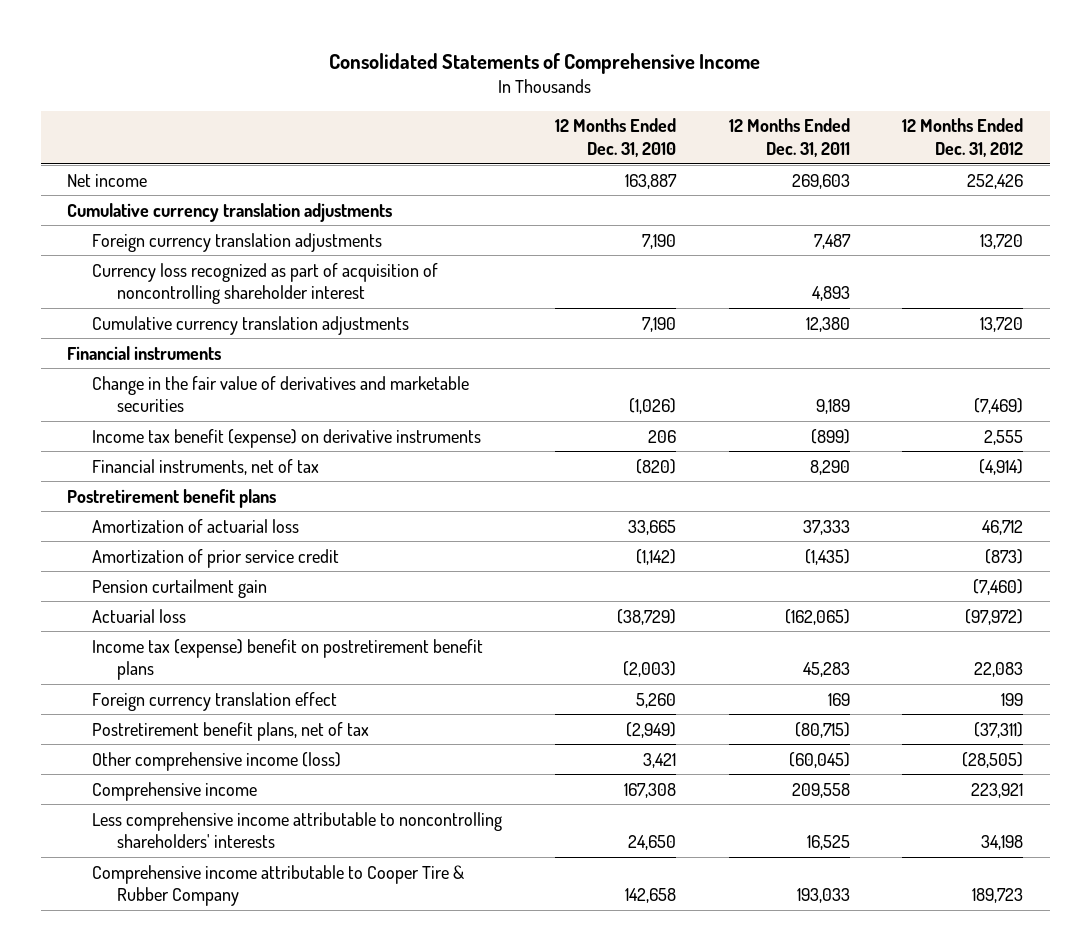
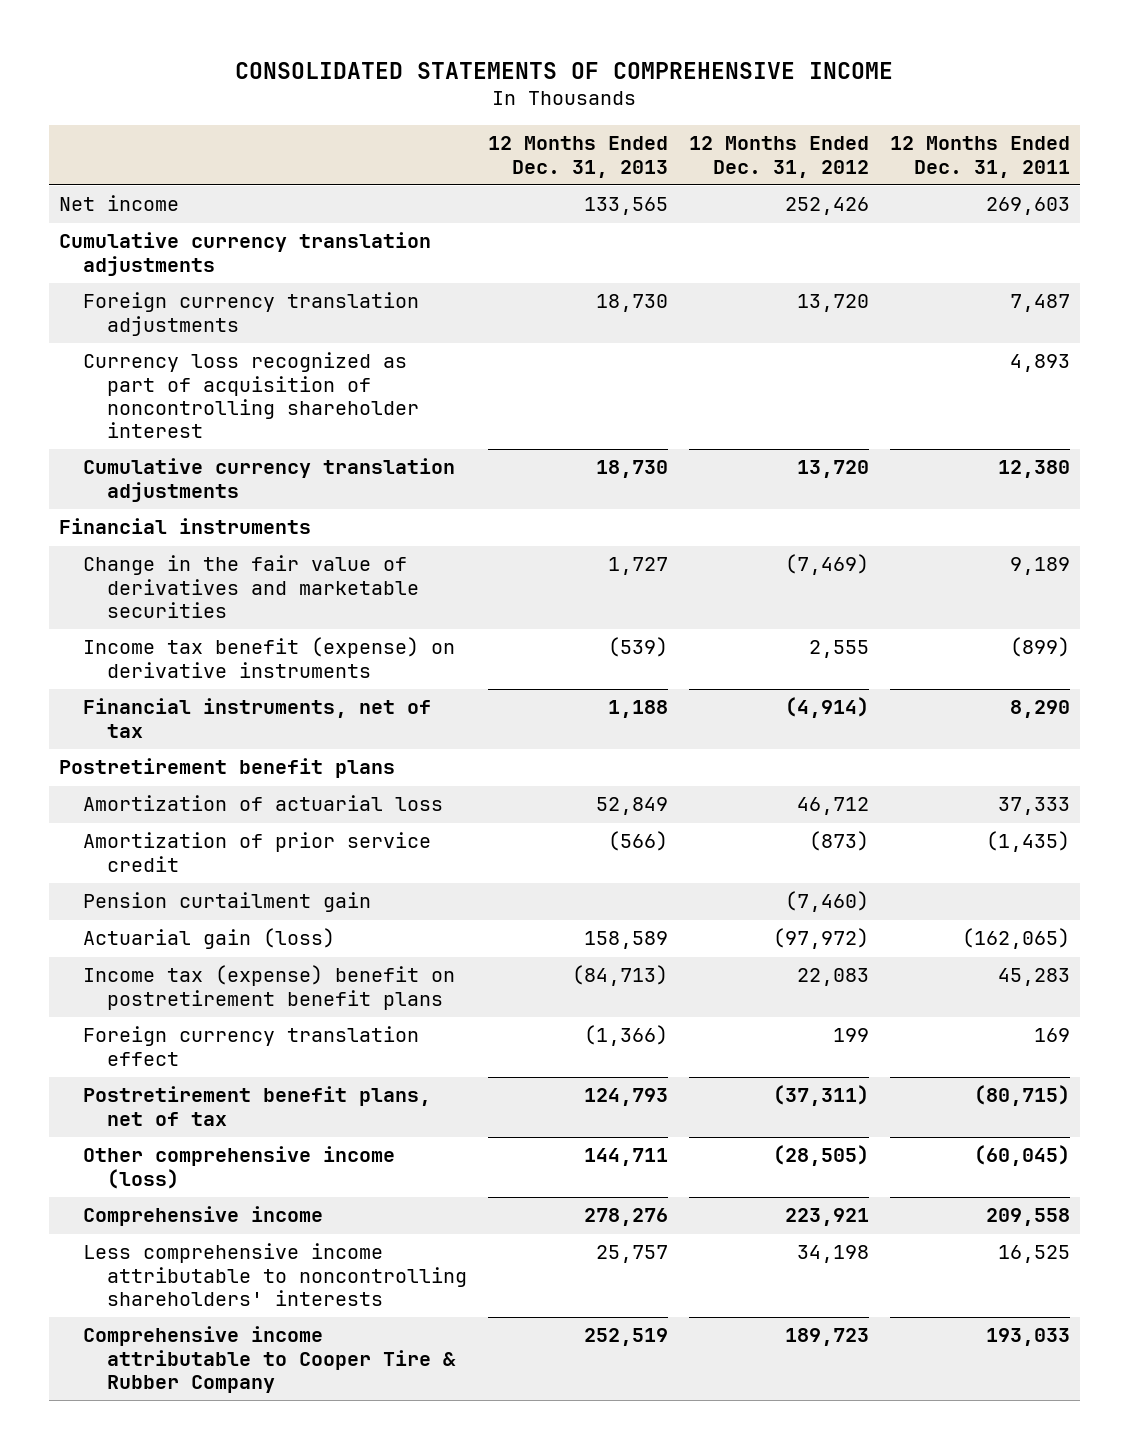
[329,52,761,74] Consolidated Statements of Comprehensive Income -> [235,62,894,80] CONSOLIDATED STATEMENTS OF COMPREHENSIVE INCOME
[554,118,676,158] 12 Months Ended Dec. 31, 2010 -> none
none -> [487,136,668,178] 12 Months Ended Dec. 31, 2013
[92,608,187,623] Actuarial loss -> [83,928,336,950] Actuarial gain (loss)

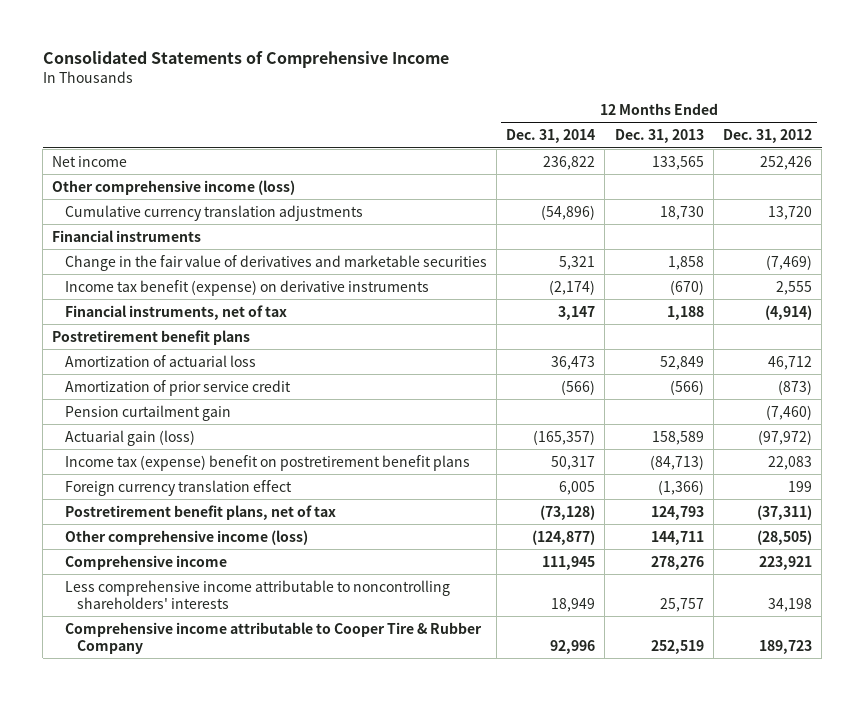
[235,62,894,80] CONSOLIDATED STATEMENTS OF COMPREHENSIVE INCOME -> [42,51,449,69] Consolidated Statements of Comprehensive Income
[889,136,1070,178] 12 Months Ended Dec. 31, 2011 -> none
none -> [506,129,596,144] Dec. 31, 2014
[59,232,432,276] Cumulative currency translation adjustments -> none
[83,292,420,336] Foreign currency translation adjustments -> none
[83,352,420,438] Currency loss recognized as part of acquisition of noncontrolling shareholder interest -> none
none -> [52,179,296,195] Other comprehensive income (loss)
[607,557,668,576] 1,727 -> [667,255,704,270] 1,858
[607,637,668,658] (539) -> [669,279,704,295] (670)

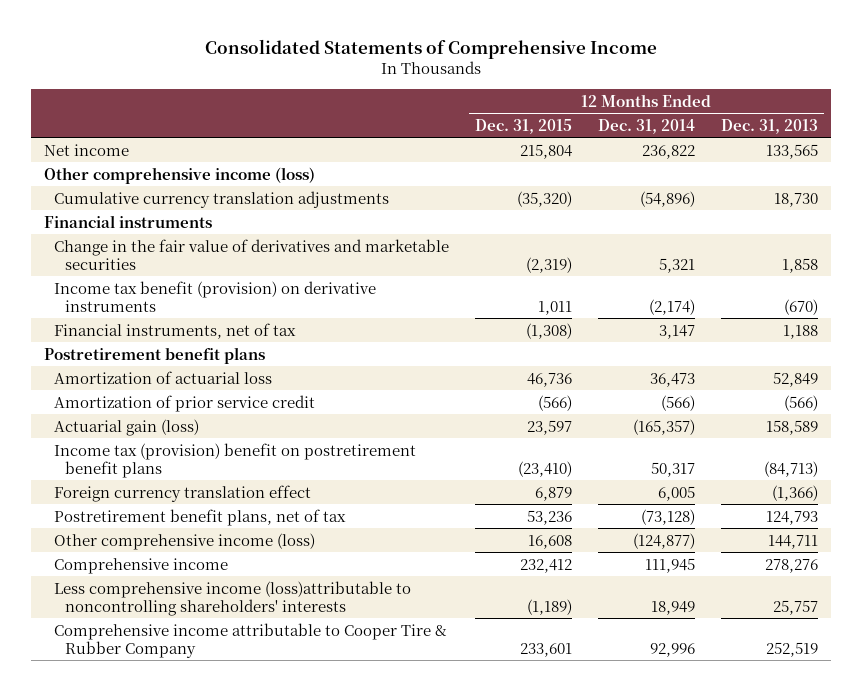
[722,129,812,144] Dec. 31, 2012 -> none
none -> [475,118,573,134] Dec. 31, 2015
[64,279,429,296] Income tax benefit (expense) on derivative instruments -> [54,280,377,312] Income tax benefit (provision) on derivative instruments
[64,404,231,421] Pension curtailment gain -> none
[64,454,470,471] Income tax (expense) benefit on postretirement benefit plans -> [54,442,417,478] Income tax (provision) benefit on postretirement benefit plans
[64,579,450,609] Less comprehensive income attributable to noncontrolling shareholders' interests -> [54,580,412,616] Less comprehensive income (loss)attributable to noncontrolling shareholders' interests

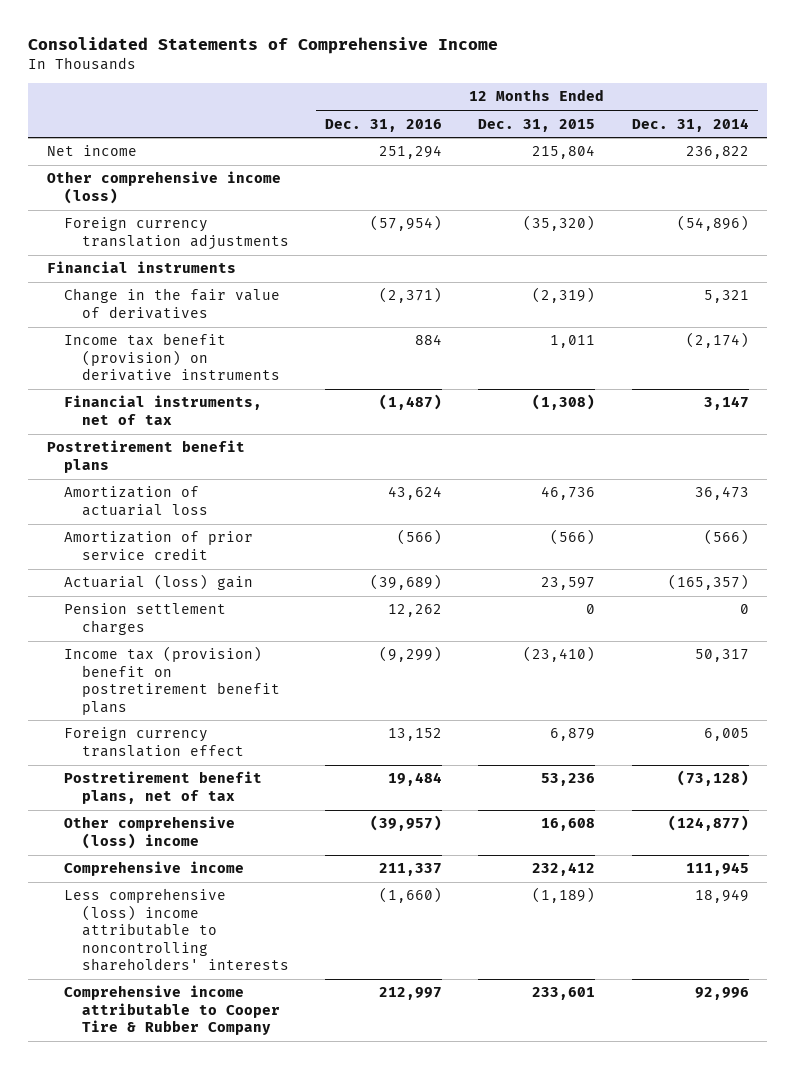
[720,118,818,134] Dec. 31, 2013 -> none
none -> [325,118,443,132] Dec. 31, 2016
[54,190,390,208] Cumulative currency translation adjustments -> [64,217,289,250] Foreign currency translation adjustments
[54,238,450,270] Change in the fair value of derivatives and marketable securities -> [64,288,281,319] Change in the fair value of derivatives
[54,418,200,436] Actuarial gain (loss) -> [64,574,254,591] Actuarial (loss) gain
none -> [64,603,227,635] Pension settlement charges
[54,532,316,550] Other comprehensive income (loss) -> [64,816,236,849] Other comprehensive (loss) income
[54,580,412,616] Less comprehensive income (loss)attributable to noncontrolling shareholders' interests -> [64,888,289,971] Less comprehensive (loss) income attributable to noncontrolling shareholders' interests

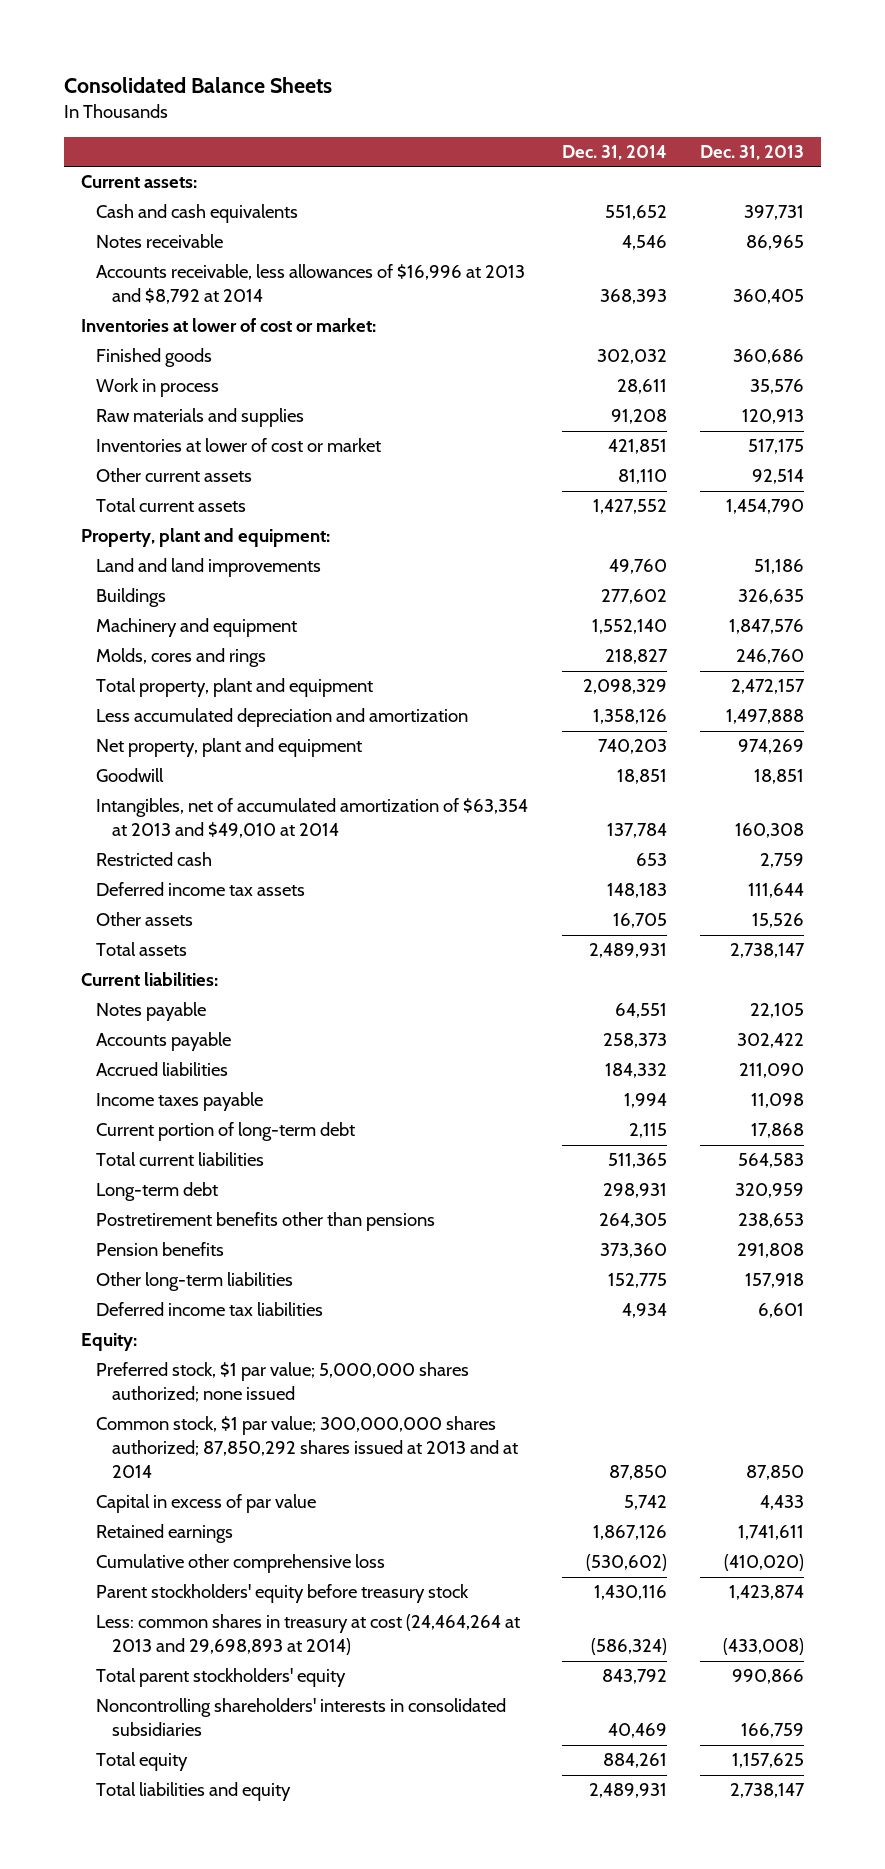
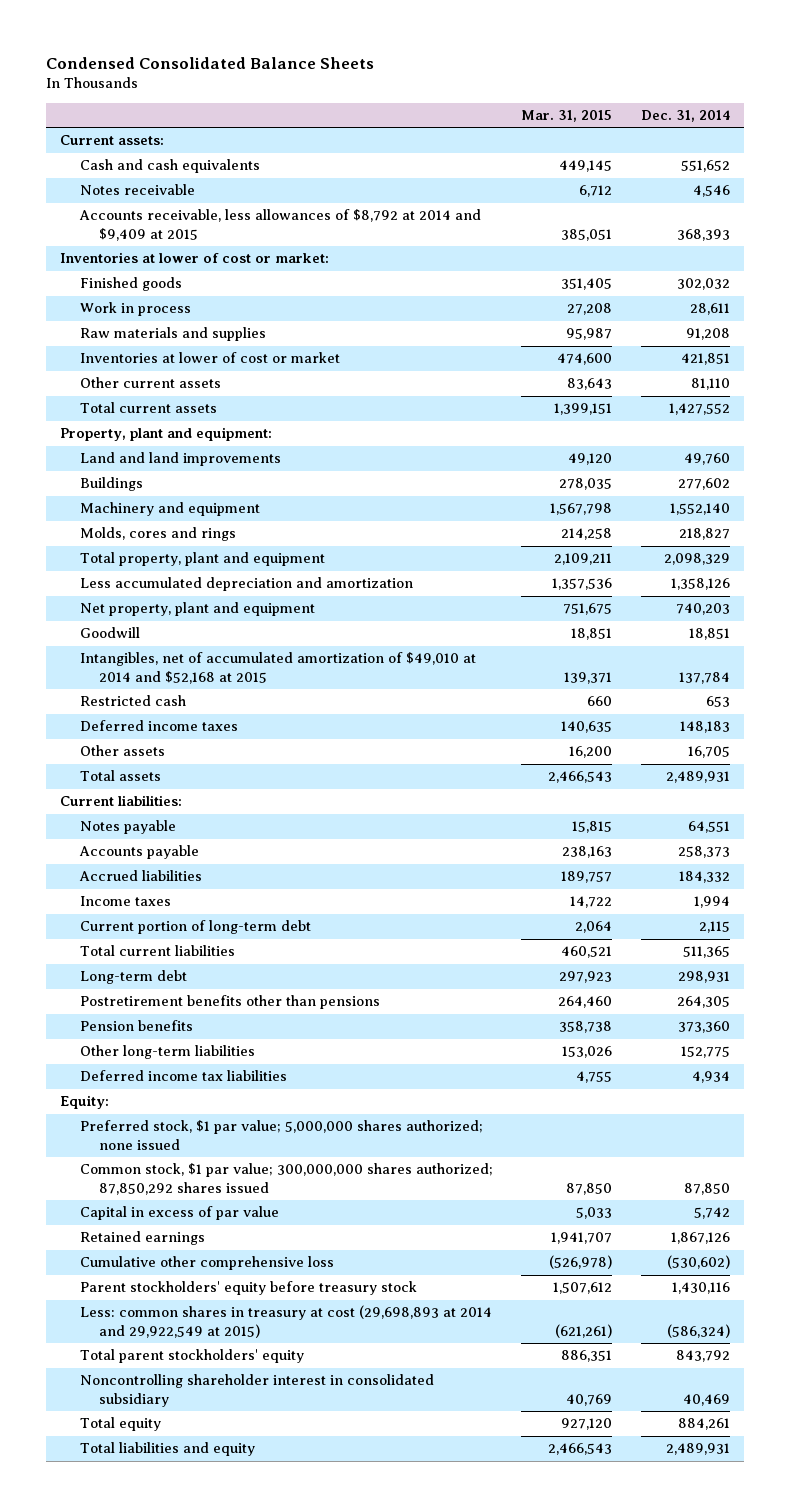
[63,76,332,93] Consolidated Balance Sheets -> [46,56,375,69] Condensed Consolidated Balance Sheets
[700,145,805,161] Dec. 31, 2013 -> none
none -> [521,110,613,123] Mar. 31, 2015
[96,264,526,305] Accounts receivable, less allowances of $16,996 at 2013 and $8,792 at 2014 -> [78,209,481,241] Accounts receivable, less allowances of $8,792 at 2014 and $9,409 at 2015
[96,798,529,839] Intangibles, net of accumulated amortization of $63,354 at 2013 and $49,010 at 2014 -> [79,652,476,684] Intangibles, net of accumulated amortization of $49,010 at 2014 and $52,168 at 2015
[96,882,306,897] Deferred income tax assets -> [79,720,238,732] Deferred income taxes
[96,1092,264,1112] Income taxes payable -> [79,896,171,907] Income taxes
[96,1416,519,1479] Common stock, $1 par value; 300,000,000 shares authorized; 87,850,292 shares issued at 2013 and at 2014 -> [79,1163,493,1195] Common stock, $1 par value; 300,000,000 shares authorized; 87,850,292 shares issued
[96,1614,521,1656] Less: common shares in treasury at cost (24,464,264 at 2013 and 29,698,893 at 2014) -> [79,1305,492,1338] Less: common shares in treasury at cost (29,698,893 at 2014 and 29,922,549 at 2015)
[96,1698,507,1737] Noncontrolling shareholders' interests in consolidated subsidiaries -> [79,1374,434,1407] Noncontrolling shareholder interest in consolidated subsidiary

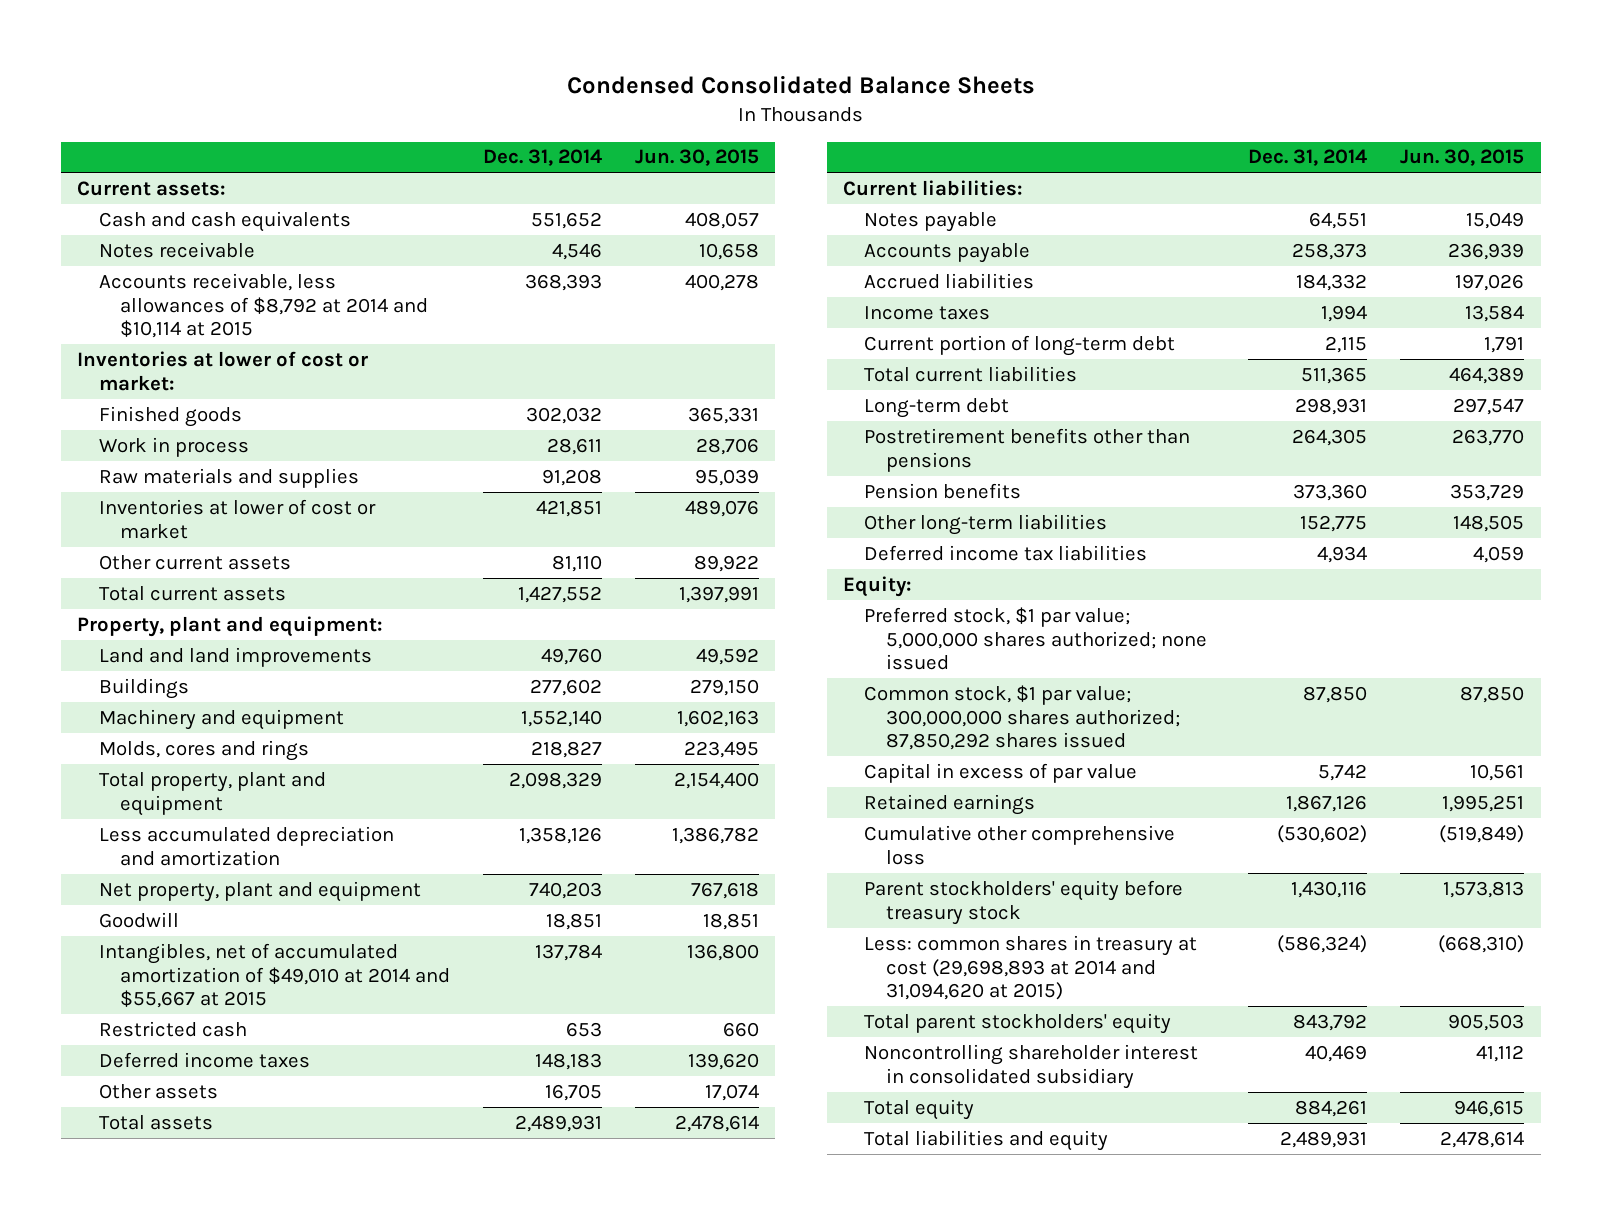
[521,110,613,123] Mar. 31, 2015 -> none
none -> [634,149,759,167] Jun. 30, 2015
[78,209,481,241] Accounts receivable, less allowances of $8,792 at 2014 and $9,409 at 2015 -> [98,272,428,339] Accounts receivable, less allowances of $8,792 at 2014 and $10,114 at 2015
[79,652,476,684] Intangibles, net of accumulated amortization of $49,010 at 2014 and $52,168 at 2015 -> [98,942,450,1009] Intangibles, net of accumulated amortization of $49,010 at 2014 and $55,667 at 2015
[79,1305,492,1338] Less: common shares in treasury at cost (29,698,893 at 2014 and 29,922,549 at 2015) -> [864,934,1198,1001] Less: common shares in treasury at cost (29,698,893 at 2014 and 31,094,620 at 2015)

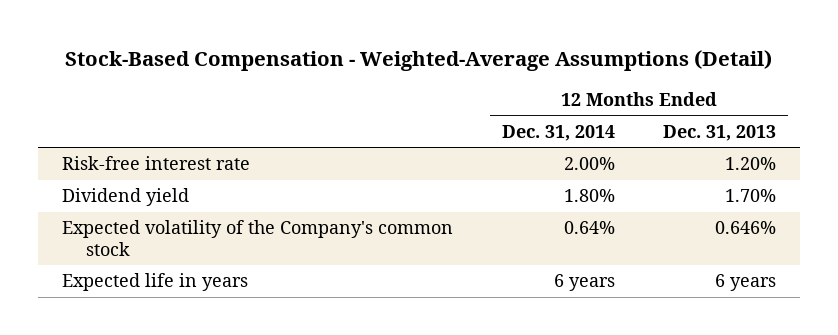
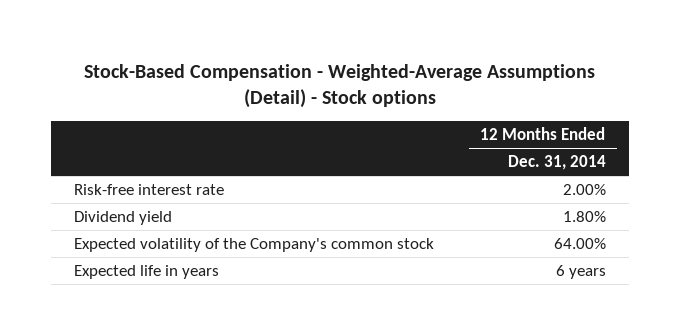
[65,49,773,71] Stock-Based Compensation - Weighted-Average Assumptions (Detail) -> [83,63,595,108] Stock-Based Compensation - Weighted-Average Assumptions (Detail) - Stock options
[663,124,777,141] Dec. 31, 2013 -> none
[563,221,615,235] 0.64% -> [553,238,606,250] 64.00%

